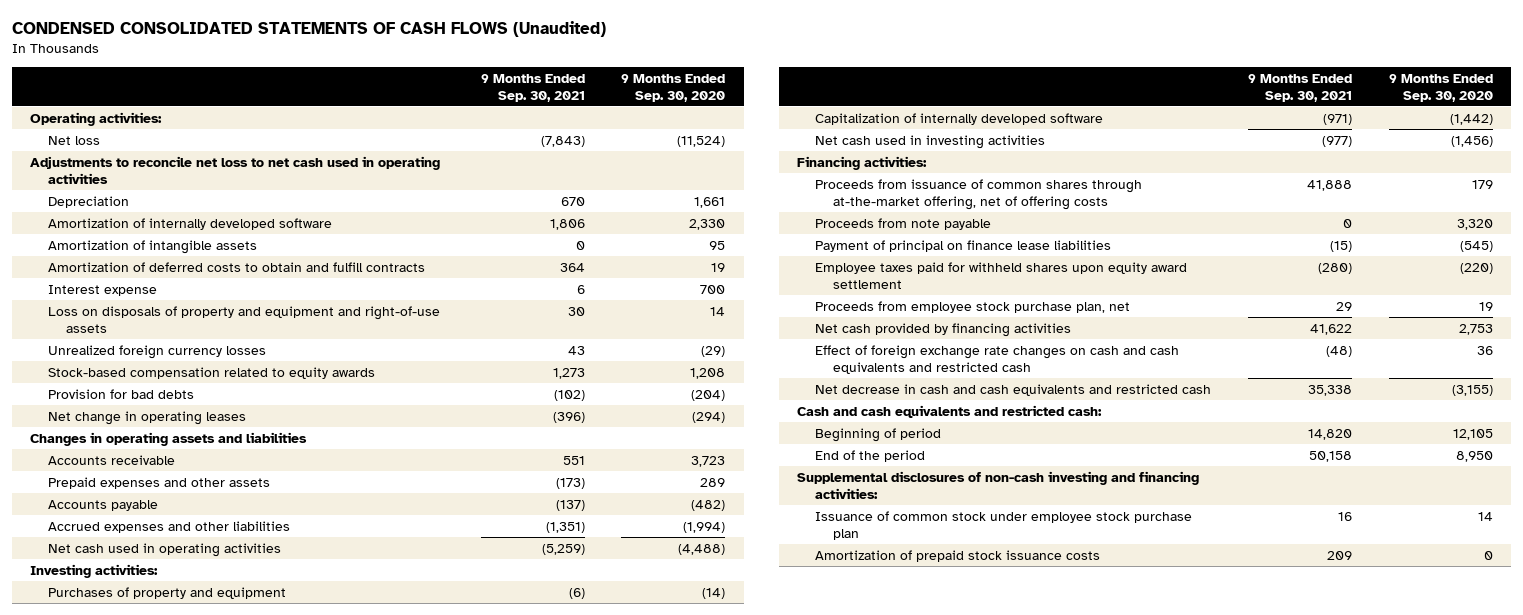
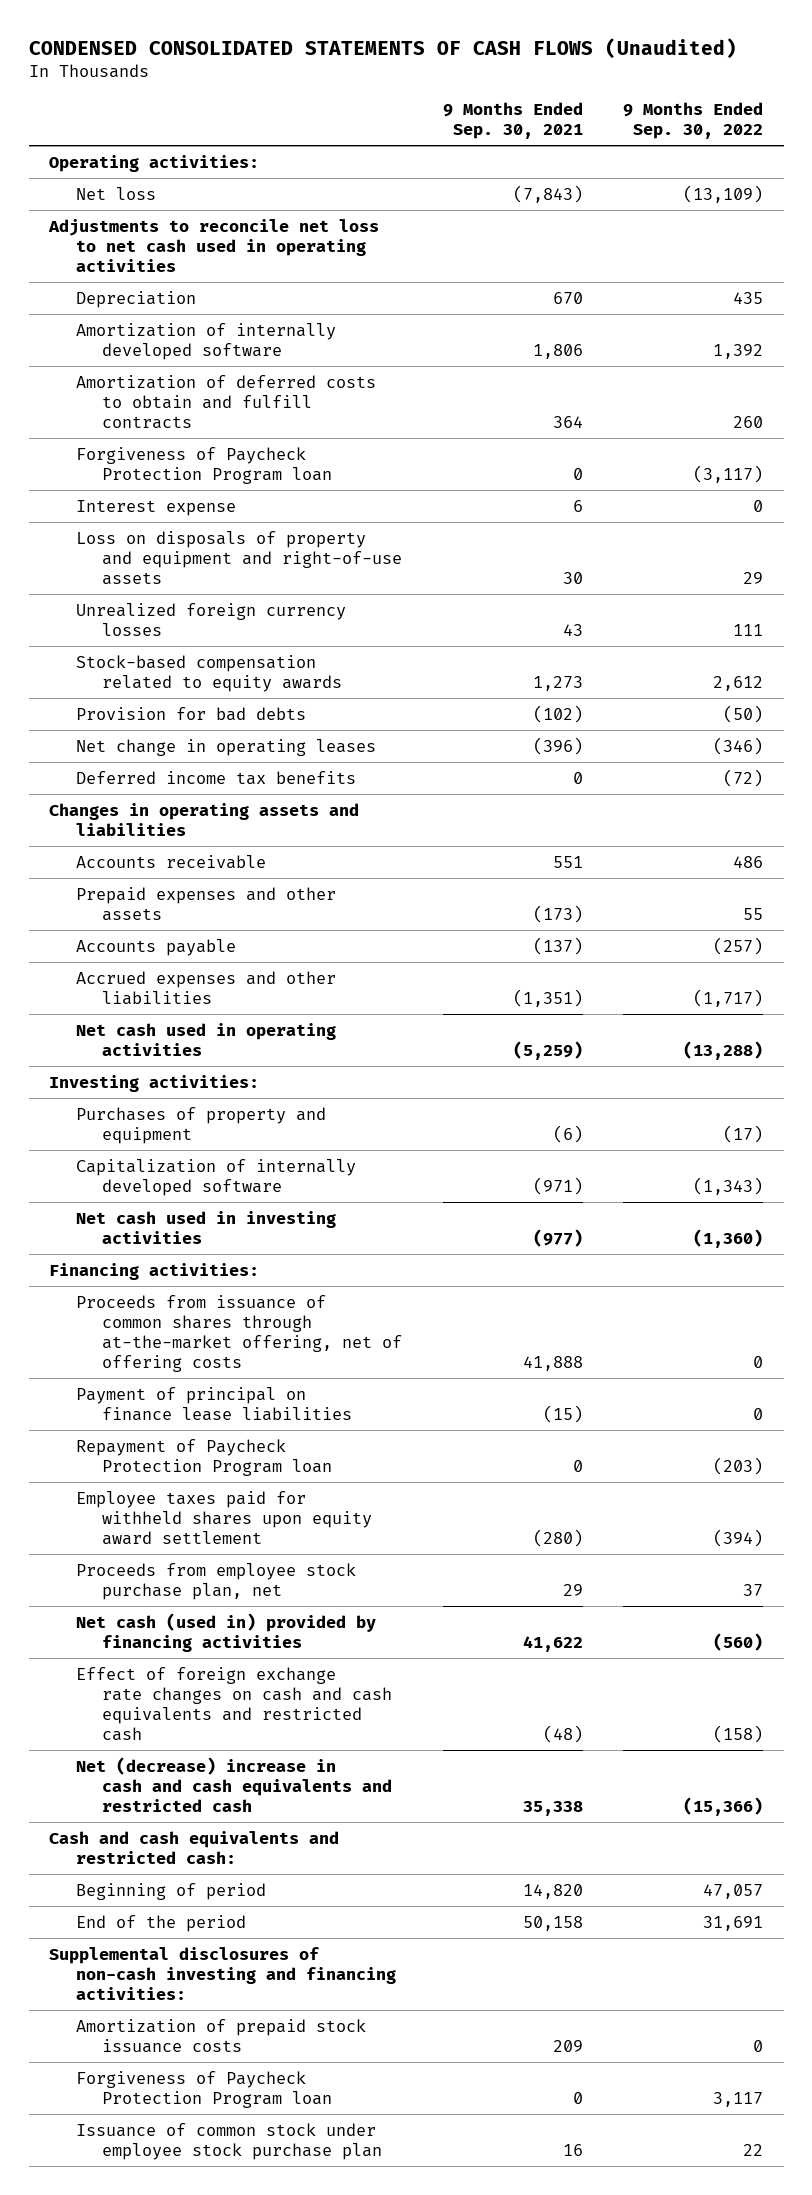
[621,74,726,102] 9 Months Ended Sep. 30, 2020 -> none
none -> [623,102,764,140] 9 Months Ended Sep. 30, 2022
[47,239,257,254] Amortization of intangible assets -> none
none -> [75,446,333,484] Forgiveness of Paycheck Protection Program loan
none -> [75,770,356,785] Deferred income tax benefits
[815,217,992,230] Proceeds from note payable -> none
none -> [75,1438,333,1476] Repayment of Paycheck Protection Program loan
[815,322,1072,337] Net cash provided by financing activities -> [75,1612,376,1652] Net cash (used in) provided by financing activities
[815,383,1212,396] Net decrease in cash and cash equivalents and restricted cash -> [75,1756,393,1812] Net (decrease) increase in cash and cash equivalents and restricted cash
none -> [75,2070,333,2108] Forgiveness of Paycheck Protection Program loan
[815,510,1193,540] Issuance of common stock under employee stock purchase plan -> [75,2122,383,2160] Issuance of common stock under employee stock purchase plan

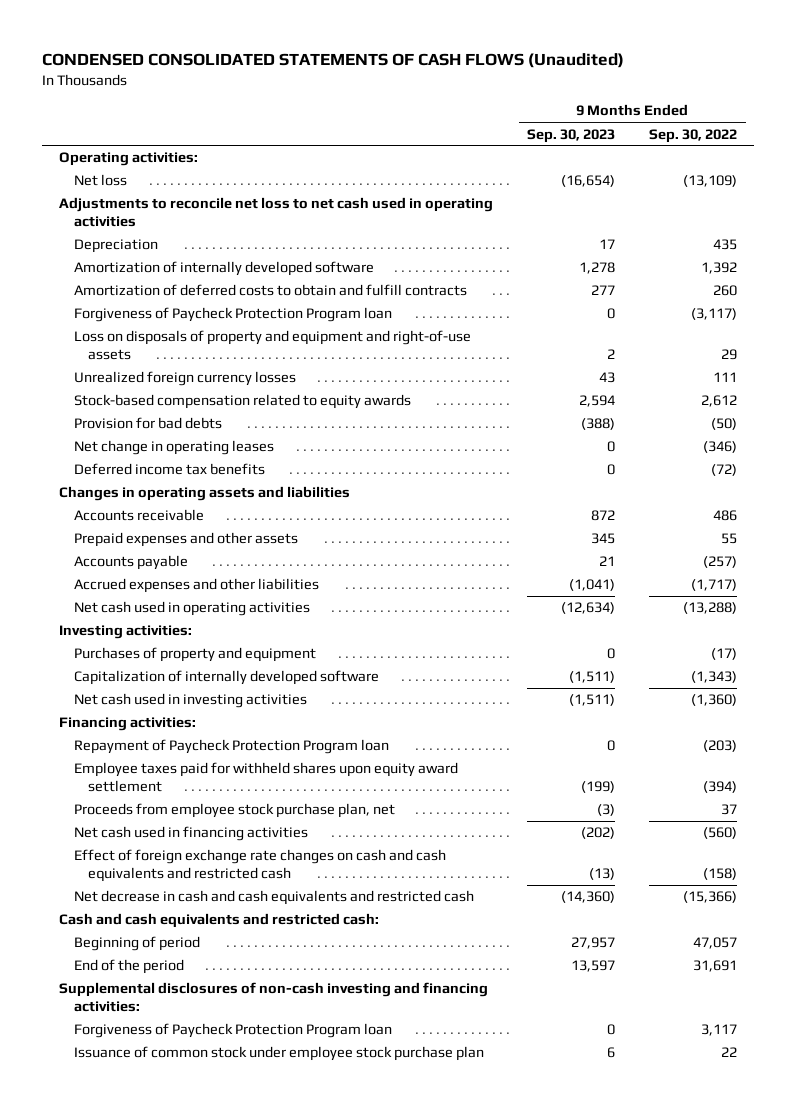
[442,102,583,140] 9 Months Ended Sep. 30, 2021 -> none
none -> [527,128,616,143] Sep. 30, 2023
[75,499,236,516] Interest expense -> none
[75,1294,403,1372] Proceeds from issuance of common shares through at-the-market offering, net of offering costs -> none
[75,1386,353,1421] Payment of principal on finance lease liabilities -> none
[75,1612,376,1652] Net cash (used in) provided by financing activities -> [73,826,308,842] Net cash used in financing activities
[75,1756,393,1812] Net (decrease) increase in cash and cash equivalents and restricted cash -> [73,890,474,906] Net decrease in cash and cash equivalents and restricted cash
[75,2018,366,2053] Amortization of prepaid stock issuance costs -> none

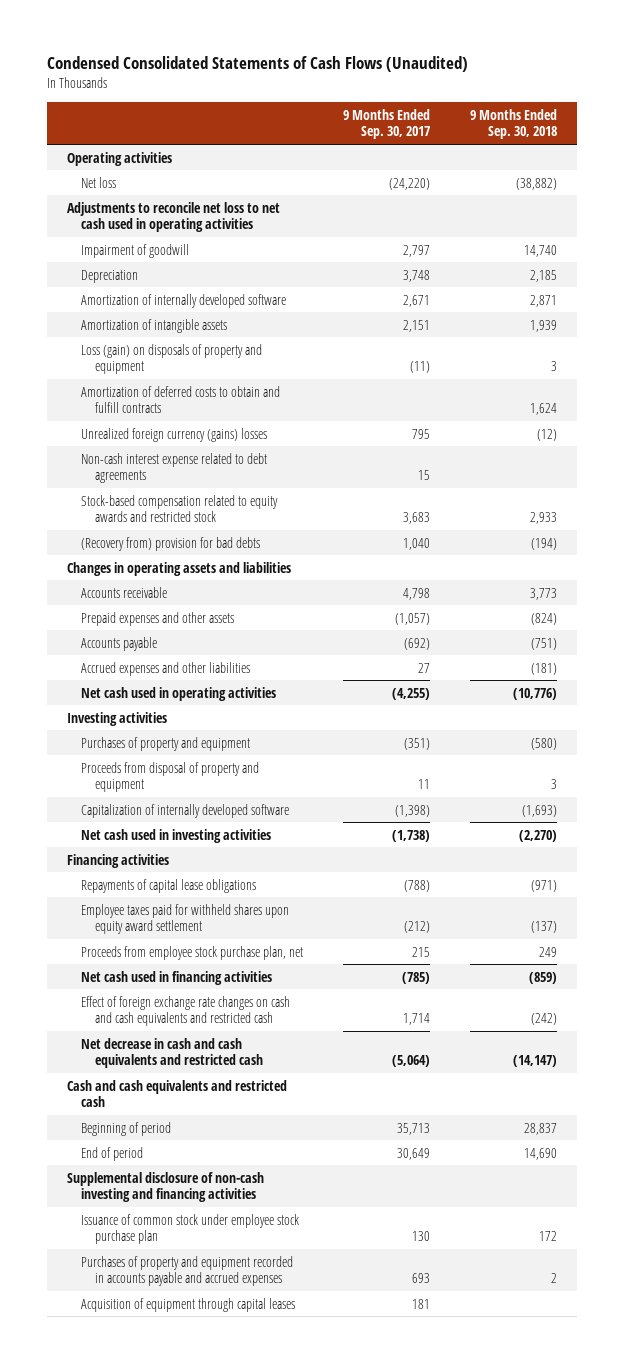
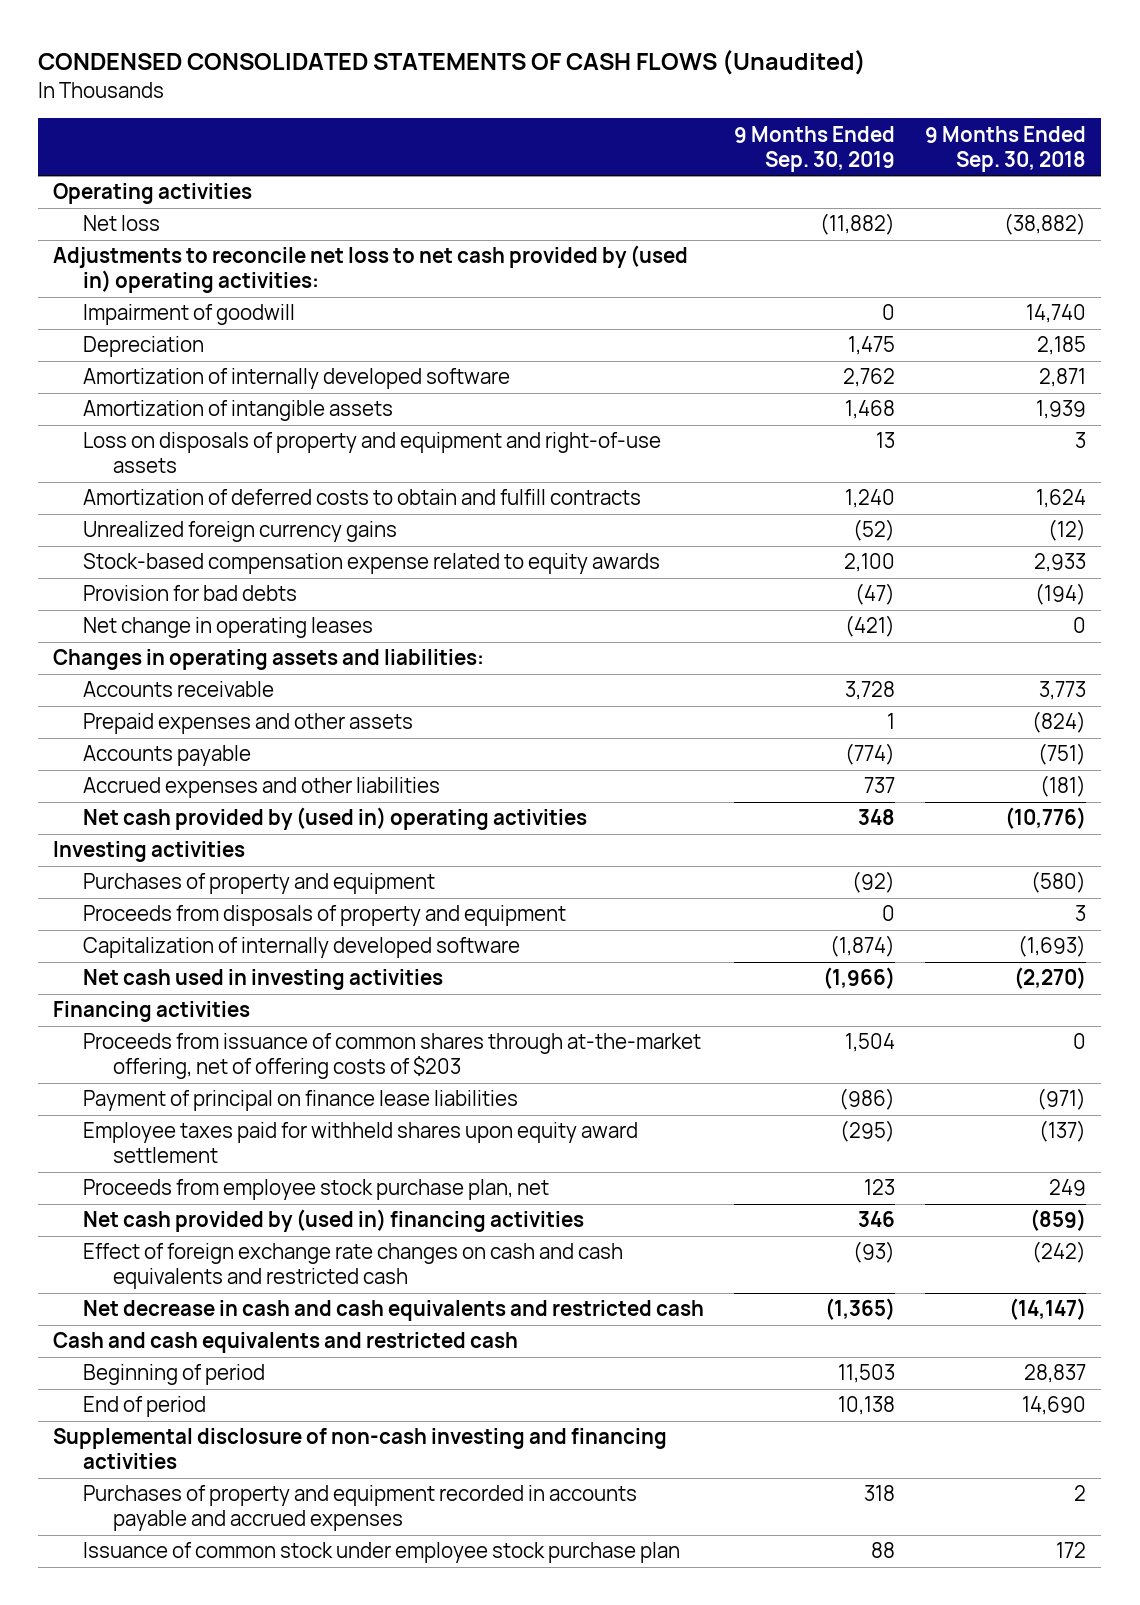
[46,55,468,72] Condensed Consolidated Statements of Cash Flows (Unaudited) -> [38,50,867,76] CONDENSED CONSOLIDATED STATEMENTS OF CASH FLOWS (Unaudited)
[342,108,430,140] 9 Months Ended Sep. 30, 2017 -> none
none -> [734,125,896,172] 9 Months Ended Sep. 30, 2019
[66,201,280,233] Adjustments to reconcile net loss to net cash used in operating activities -> [53,245,689,294] Adjustments to reconcile net loss to net cash provided by (used in) operating activities:
[80,343,262,375] Loss (gain) on disposals of property and equipment -> [82,432,661,474] Loss on disposals of property and equipment and right-of-use assets
[80,452,267,484] Non-cash interest expense related to debt agreements -> none
[80,427,267,442] Unrealized foreign currency (gains) losses -> [82,521,397,543] Unrealized foreign currency gains
[80,494,278,523] Stock-based compensation related to equity awards and restricted stock -> [82,553,660,575] Stock-based compensation expense related to equity awards
[80,536,260,551] (Recovery from) provision for bad debts -> [82,585,297,602] Provision for bad debts
none -> [82,617,373,639] Net change in operating leases
[66,561,291,576] Changes in operating assets and liabilities -> [53,649,485,671] Changes in operating assets and liabilities:
[80,686,276,701] Net cash used in operating activities -> [82,807,587,831] Net cash provided by (used in) operating activities
[80,761,259,793] Proceeds from disposal of property and equipment -> [82,905,566,927] Proceeds from disposals of property and equipment
none -> [82,1033,701,1080] Proceeds from issuance of common shares through at-the-market offering, net of offering costs of $203
[80,878,256,893] Repayments of capital lease obligations -> [82,1090,518,1112] Payment of principal on finance lease liabilities
[80,970,272,985] Net cash used in financing activities -> [82,1209,584,1233] Net cash provided by (used in) financing activities
[80,1297,295,1312] Acquisition of equipment through capital leases -> none
[80,1213,299,1245] Issuance of common stock under employee stock purchase plan -> [82,1542,680,1564] Issuance of common stock under employee stock purchase plan

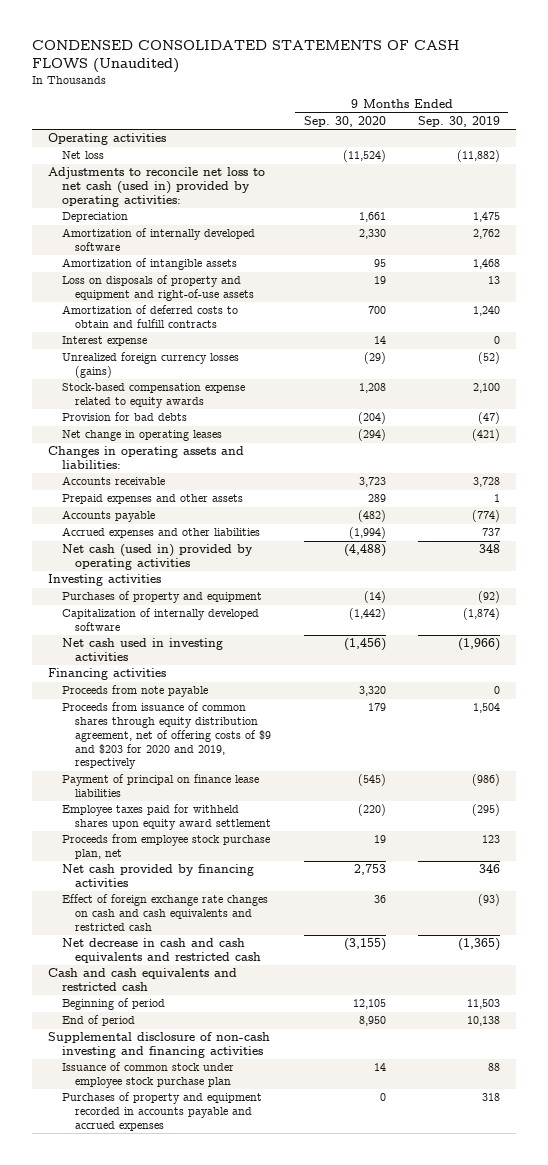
[925,125,1087,172] 9 Months Ended Sep. 30, 2018 -> none
none -> [303,115,386,127] Sep. 30, 2020
[82,304,295,326] Impairment of goodwill -> none
[53,245,689,294] Adjustments to reconcile net loss to net cash provided by (used in) operating activities: -> [48,167,266,207] Adjustments to reconcile net loss to net cash (used in) provided by operating activities:
none -> [61,336,147,347] Interest expense
[82,521,397,543] Unrealized foreign currency gains -> [61,352,239,379] Unrealized foreign currency losses (gains)
[82,807,587,831] Net cash provided by (used in) operating activities -> [61,544,253,571] Net cash (used in) provided by operating activities
[82,905,566,927] Proceeds from disposals of property and equipment -> none
none -> [61,685,208,698] Proceeds from note payable
[82,1033,701,1080] Proceeds from issuance of common shares through at-the-market offering, net of offering costs of $203 -> [61,702,272,770] Proceeds from issuance of common shares through equity distribution agreement, net of offering costs of $9 and $203 for 2020 and 2019, respectively
[82,1209,584,1233] Net cash provided by (used in) financing activities -> [61,864,254,888] Net cash provided by financing activities
[82,1485,637,1532] Purchases of property and equipment recorded in accounts payable and accrued expenses -> [61,1092,262,1131] Purchases of property and equipment recorded in accounts payable and accrued expenses

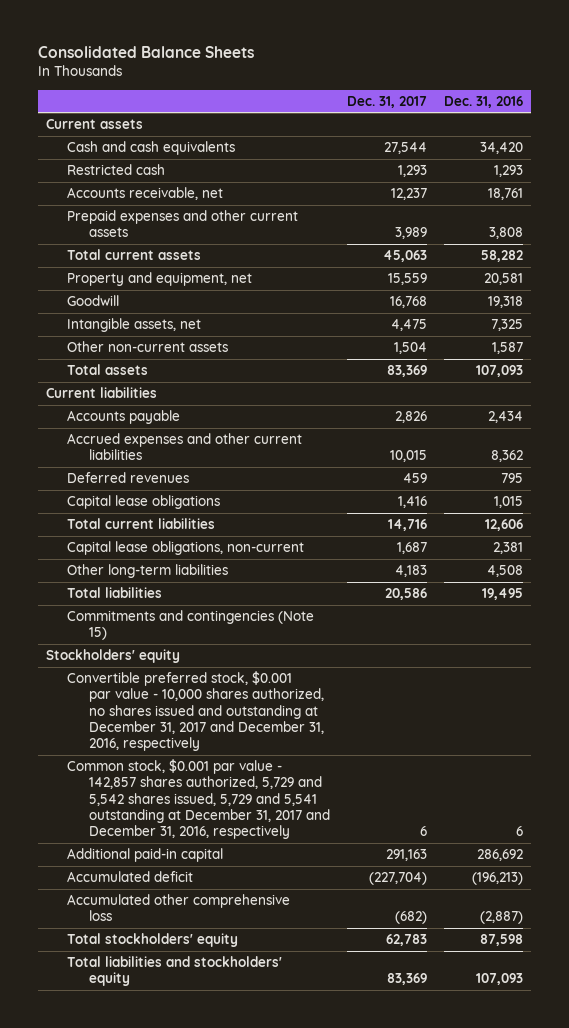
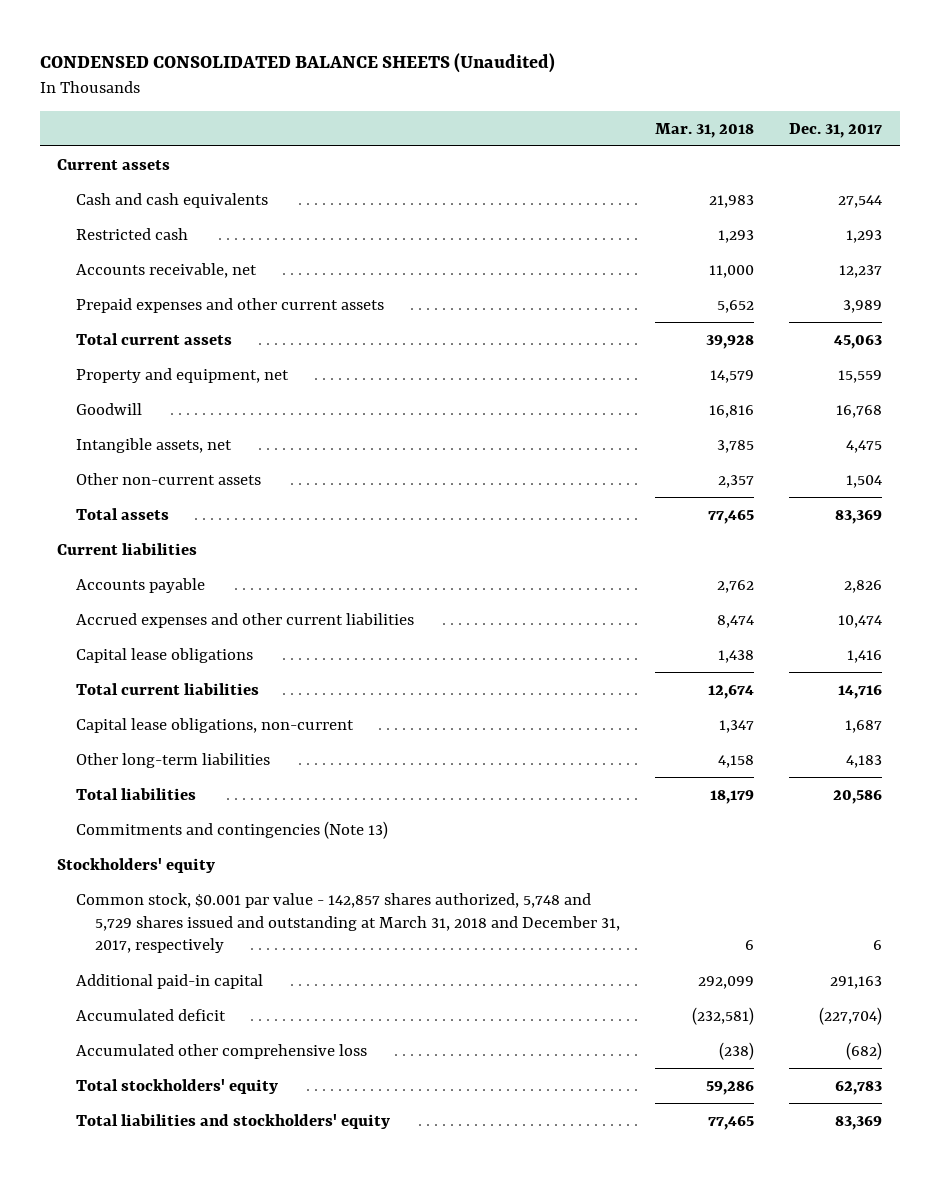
[37,46,254,59] Consolidated Balance Sheets -> [39,53,555,74] CONDENSED CONSOLIDATED BALANCE SHEETS (Unaudited)
[443,95,523,108] Dec. 31, 2016 -> none
none -> [655,122,755,138] Mar. 31, 2018
[67,472,190,484] Deferred revenues -> none
[389,450,427,463] 10,015 -> [838,614,883,628] 10,474
[67,610,315,641] Commitments and contingencies (Note 15) -> [76,820,389,839] Commitments and contingencies (Note 13)
[67,671,324,752] Convertible preferred stock, $0.001 par value - 10,000 shares authorized, no shares issued and outstanding at December 31, 2017 and December 31, 2016, respectively -> none
[67,759,330,840] Common stock, $0.001 par value - 142,857 shares authorized, 5,729 and 5,542 shares issued, 5,729 and 5,541 outstanding at December 31, 2017 and December 31, 2016, respectively -> [76,892,621,954] Common stock, $0.001 par value - 142,857 shares authorized, 5,748 and 5,729 shares issued and outstanding at March 31, 2018 and December 31, 2017, respectively

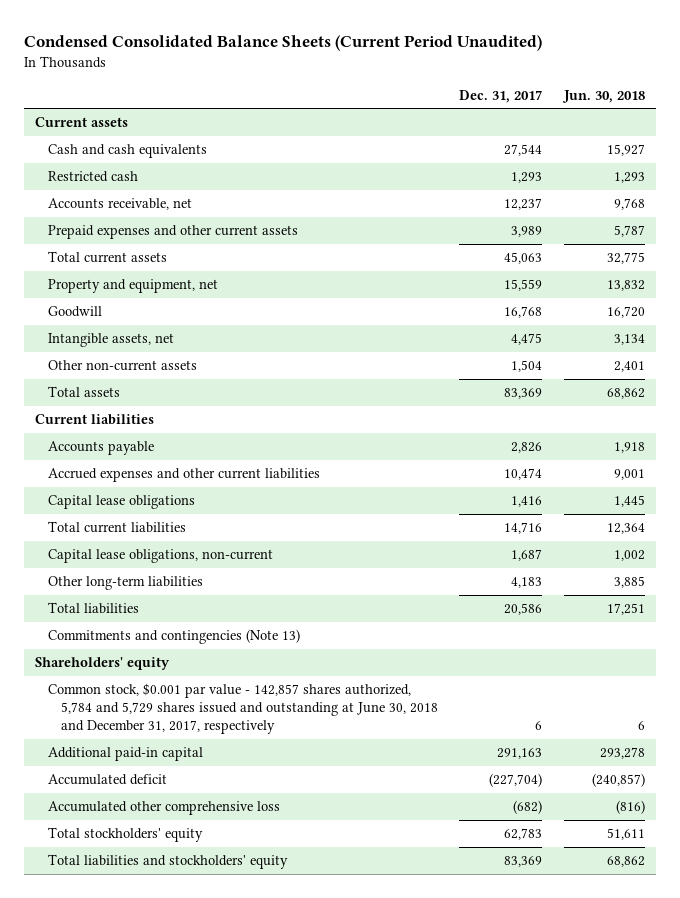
[39,53,555,74] CONDENSED CONSOLIDATED BALANCE SHEETS (Unaudited) -> [24,35,543,52] Condensed Consolidated Balance Sheets (Current Period Unaudited)
[655,122,755,138] Mar. 31, 2018 -> none
none -> [561,89,645,103] Jun. 30, 2018
[57,857,216,873] Stockholders' equity -> [35,657,171,671] Shareholders' equity
[76,892,621,954] Common stock, $0.001 par value - 142,857 shares authorized, 5,748 and 5,729 shares issued and outstanding at March 31, 2018 and December 31, 2017, respectively -> [47,683,438,735] Common stock, $0.001 par value - 142,857 shares authorized, 5,784 and 5,729 shares issued and outstanding at June 30, 2018 and December 31, 2017, respectively

